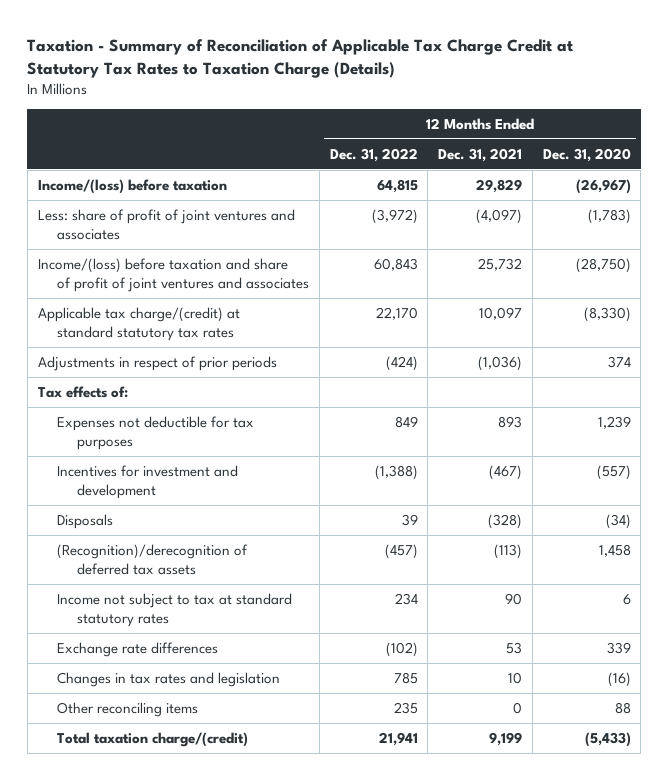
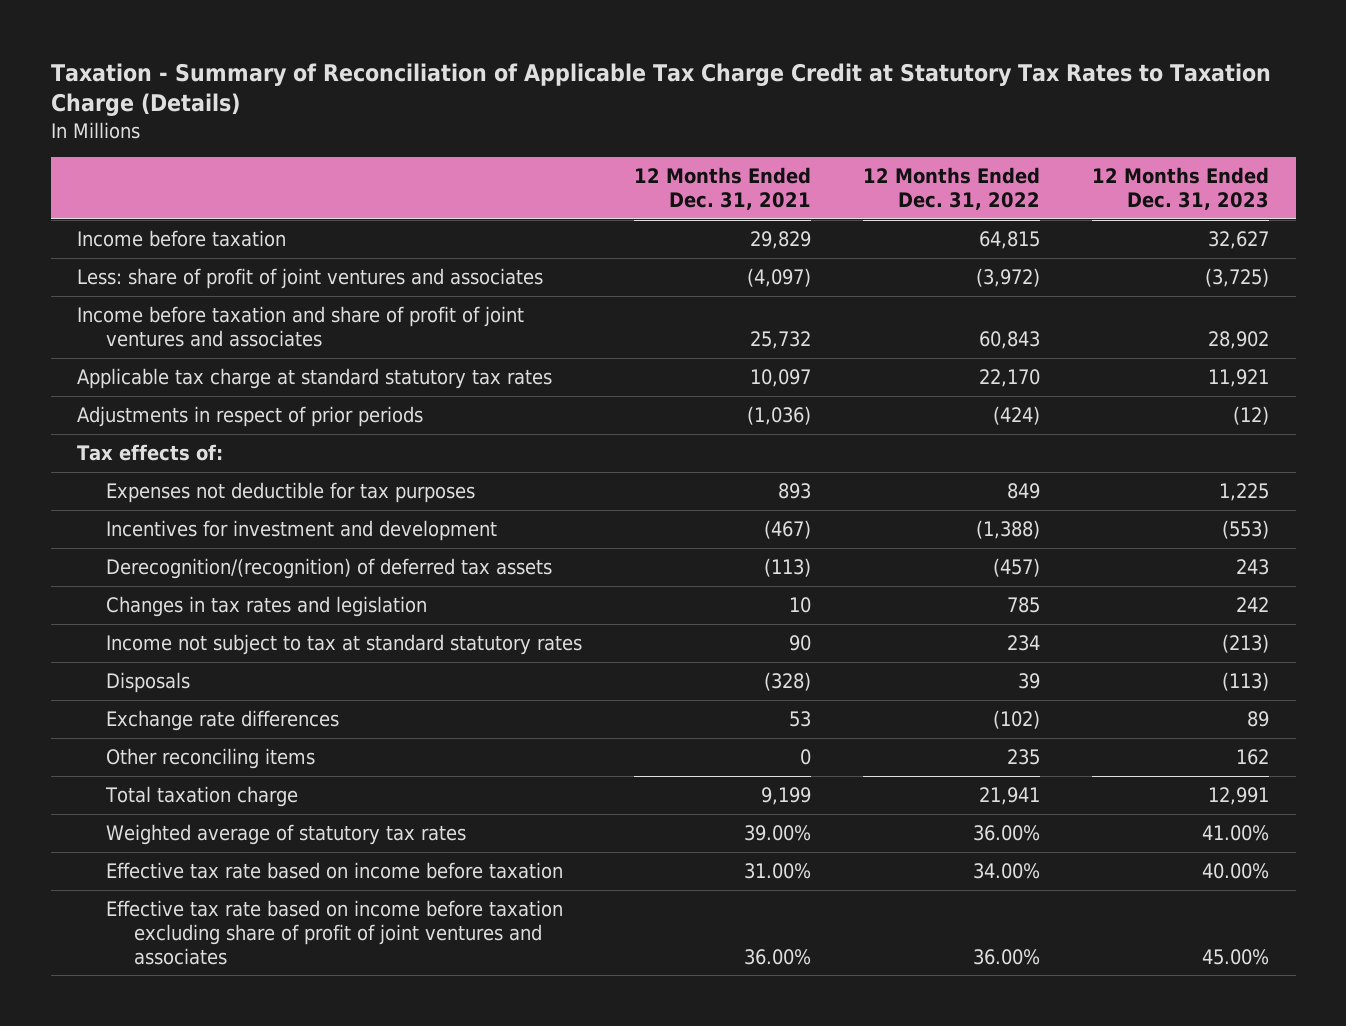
[542,147,631,162] Dec. 31, 2020 -> none
none -> [1092,167,1270,211] 12 Months Ended Dec. 31, 2023
[37,178,227,194] Income/(loss) before taxation -> [76,230,286,248] Income before taxation
[37,257,310,293] Income/(loss) before taxation and share of profit of joint ventures and associates -> [76,306,524,347] Income before taxation and share of profit of joint ventures and associates
[37,306,240,342] Applicable tax charge/(credit) at standard statutory tax rates -> [76,368,552,390] Applicable tax charge at standard statutory tax rates
[57,543,249,576] (Recognition)/derecognition of deferred tax assets -> [105,558,552,580] Derecognition/(recognition) of deferred tax assets
[57,671,281,687] Changes in tax rates and legislation -> [105,596,427,618] Changes in tax rates and legislation
[57,513,114,529] Disposals -> [105,672,190,694] Disposals
[57,731,249,747] Total taxation charge/(credit) -> [104,786,298,808] Total taxation charge
none -> [105,824,466,846] Weighted average of statutory tax rates
none -> [105,862,563,880] Effective tax rate based on income before taxation
none -> [105,900,563,965] Effective tax rate based on income before taxation excluding share of profit of joint ventures and associates

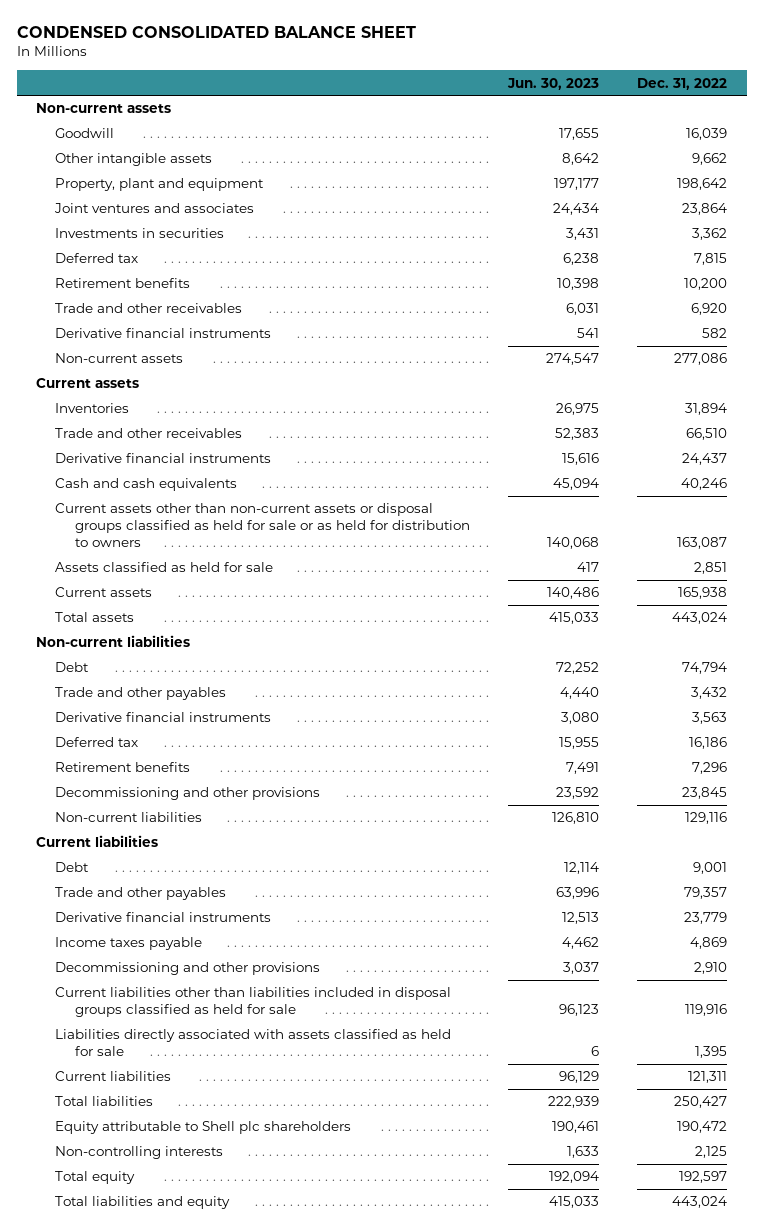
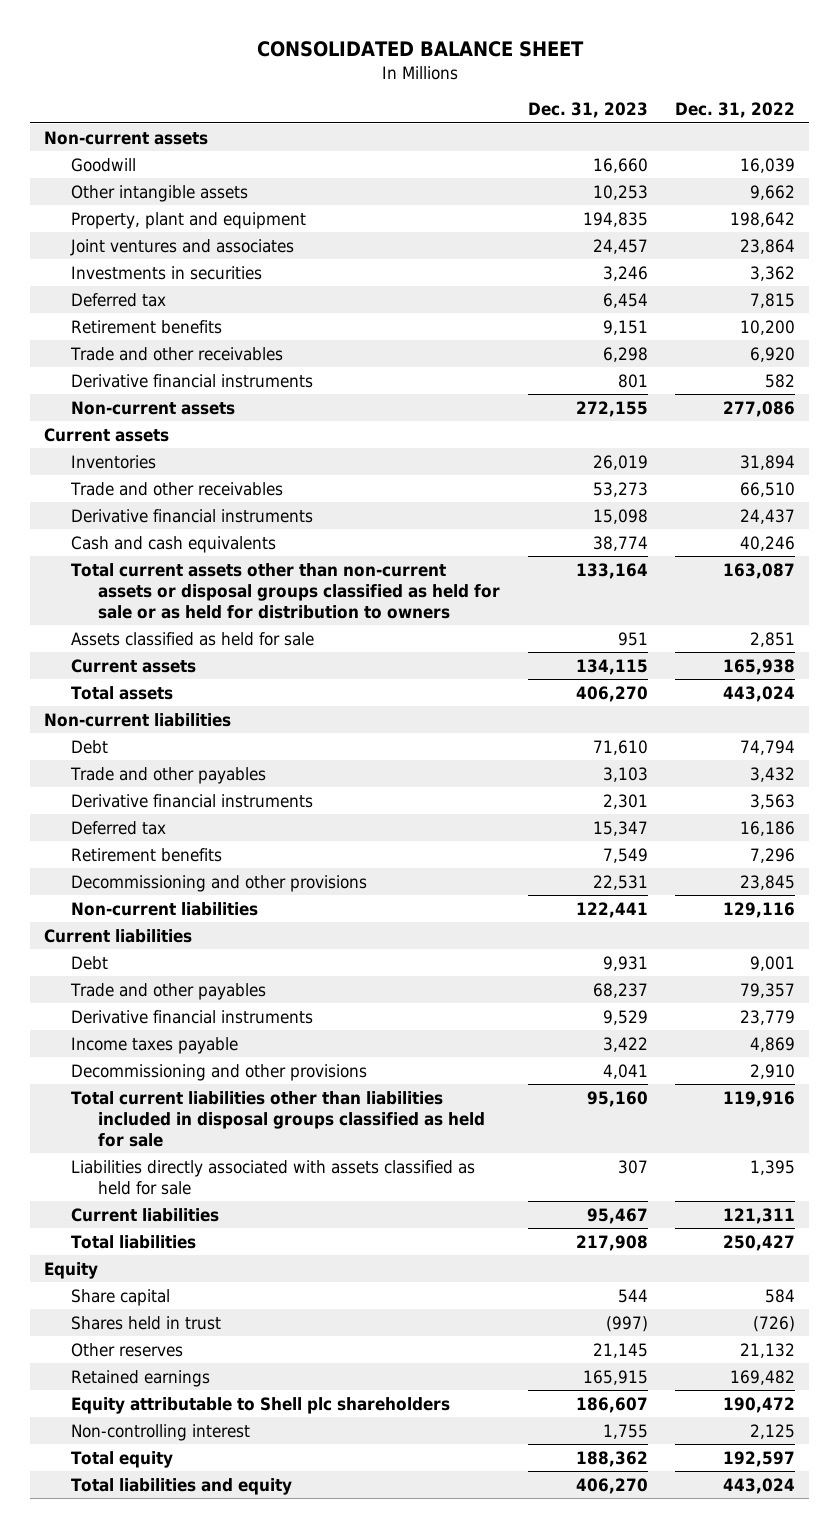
[16,25,416,38] CONDENSED CONSOLIDATED BALANCE SHEET -> [256,41,584,58] CONSOLIDATED BALANCE SHEET
[507,77,600,90] Jun. 30, 2023 -> none
none -> [527,102,648,119] Dec. 31, 2023
[55,503,470,548] Current assets other than non-current assets or disposal groups classified as held for sale or as held for distribution to owners -> [70,562,500,619] Total current assets other than non-current assets or disposal groups classified as held for sale or as held for distribution to owners
[55,987,452,1018] Current liabilities other than liabilities included in disposal groups classified as held for sale -> [70,1090,485,1147] Total current liabilities other than liabilities included in disposal groups classified as held for sale
none -> [44,1261,99,1279] Equity
none -> [70,1288,170,1306] Share capital
none -> [70,1315,221,1330] Shares held in trust
none -> [70,1342,183,1357] Other reserves
none -> [70,1369,210,1387] Retained earnings
[55,1146,224,1160] Non-controlling interests -> [70,1423,250,1441] Non-controlling interest

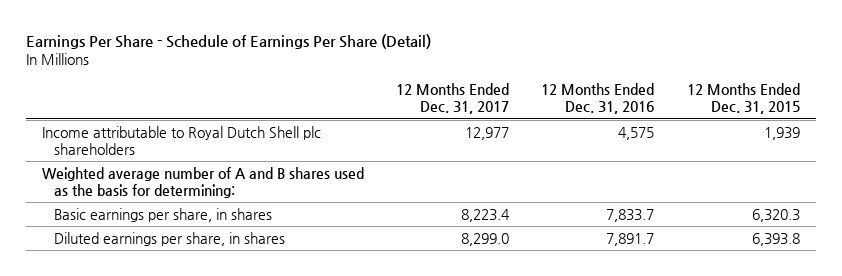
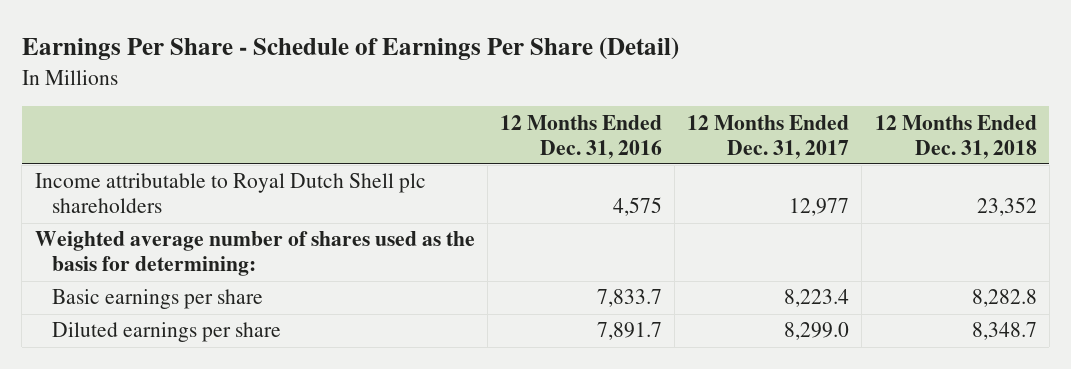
[686,83,800,115] 12 Months Ended Dec. 31, 2015 -> none
none -> [874,114,1037,159] 12 Months Ended Dec. 31, 2018
[41,166,364,198] Weighted average number of A and B shares used as the basis for determining: -> [34,231,475,277] Weighted average number of shares used as the basis for determining:
[53,207,272,222] Basic earnings per share, in shares -> [52,289,264,310] Basic earnings per share
[53,231,285,246] Diluted earnings per share, in shares -> [52,322,282,343] Diluted earnings per share

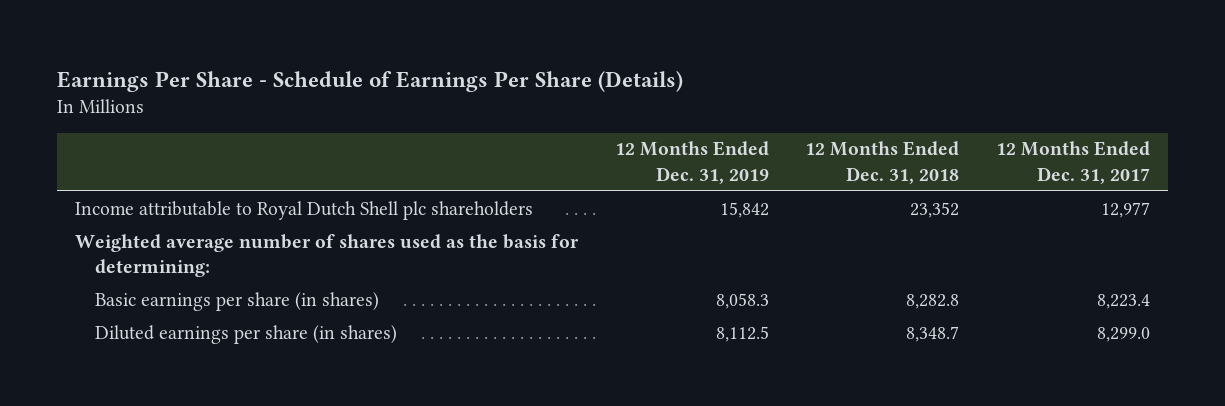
[21,37,679,61] Earnings Per Share - Schedule of Earnings Per Share (Detail) -> [56,70,683,92] Earnings Per Share - Schedule of Earnings Per Share (Details)
[499,114,662,159] 12 Months Ended Dec. 31, 2016 -> none
none -> [614,141,769,184] 12 Months Ended Dec. 31, 2019
[52,289,264,310] Basic earnings per share -> [95,291,380,311] Basic earnings per share (in shares)
[52,322,282,343] Diluted earnings per share -> [95,324,398,344] Diluted earnings per share (in shares)

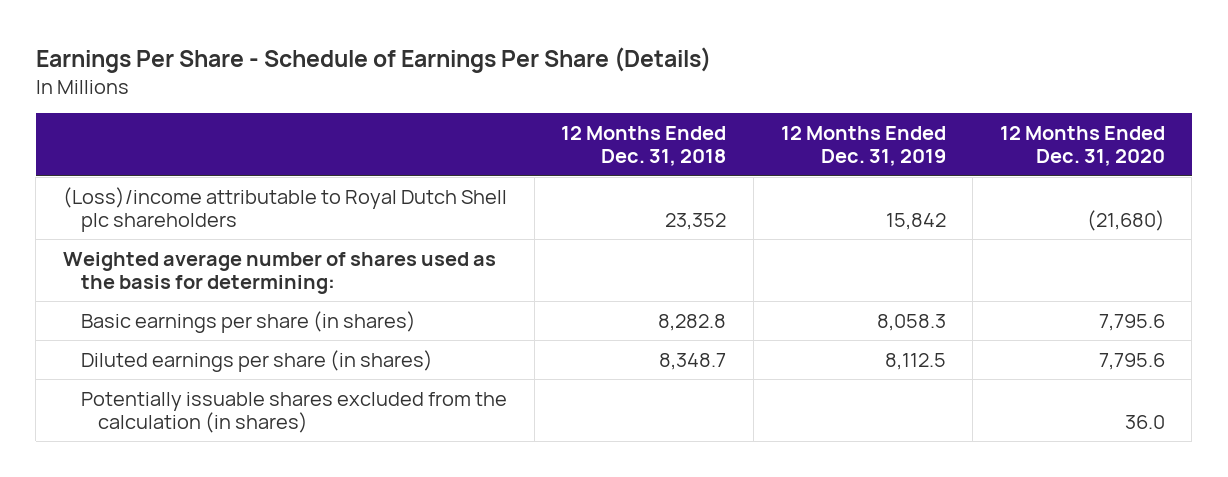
[996,141,1151,184] 12 Months Ended Dec. 31, 2017 -> none
none -> [999,126,1165,167] 12 Months Ended Dec. 31, 2020
[74,200,533,220] Income attributable to Royal Dutch Shell plc shareholders -> [63,186,508,233] (Loss)/income attributable to Royal Dutch Shell plc shareholders
none -> [80,391,507,434] Potentially issuable shares excluded from the calculation (in shares)

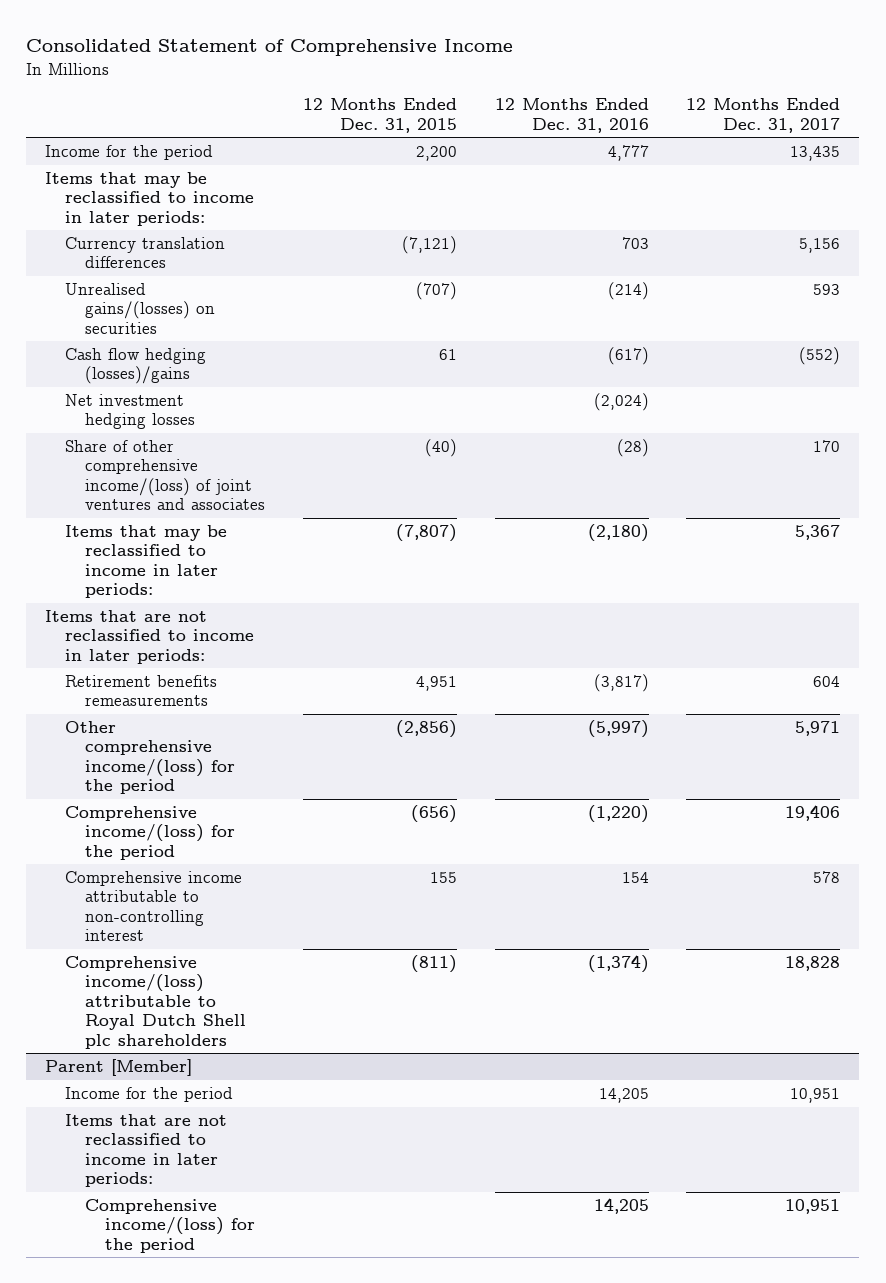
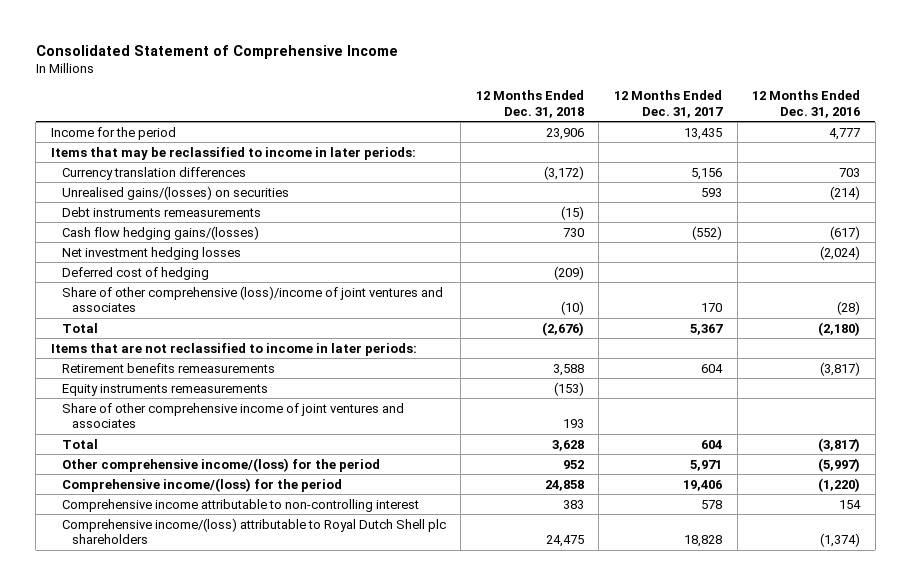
[302,98,457,133] 12 Months Ended Dec. 31, 2015 -> none
none -> [475,90,584,118] 12 Months Ended Dec. 31, 2018
none -> [61,206,261,217] Debt instruments remeasurements
[65,347,207,385] Cash flow hedging (losses)/gains -> [61,225,259,240] Cash flow hedging gains/(losses)
none -> [61,266,209,280] Deferred cost of hedging
[65,439,266,511] Share of other comprehensive income/(loss) of joint ventures and associates -> [61,285,443,313] Share of other comprehensive (loss)/income of joint ventures and associates
[65,524,228,599] Items that may be reclassified to income in later periods: -> [61,322,98,333] Total
none -> [61,383,268,396] Equity instruments remeasurements
none -> [61,402,404,429] Share of other comprehensive income of joint ventures and associates
none -> [61,438,98,449] Total
[45,1058,193,1076] Parent [Member] -> none
[65,1086,234,1102] Income for the period -> none
[65,1113,228,1188] Items that are not reclassified to income in later periods: -> none
[85,1198,256,1253] Comprehensive income/(loss) for the period -> none

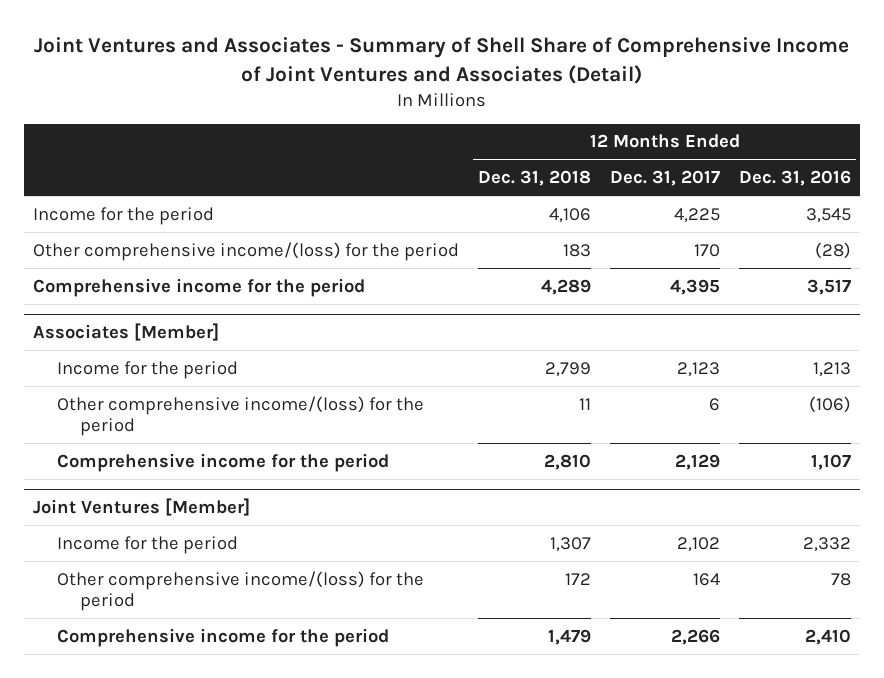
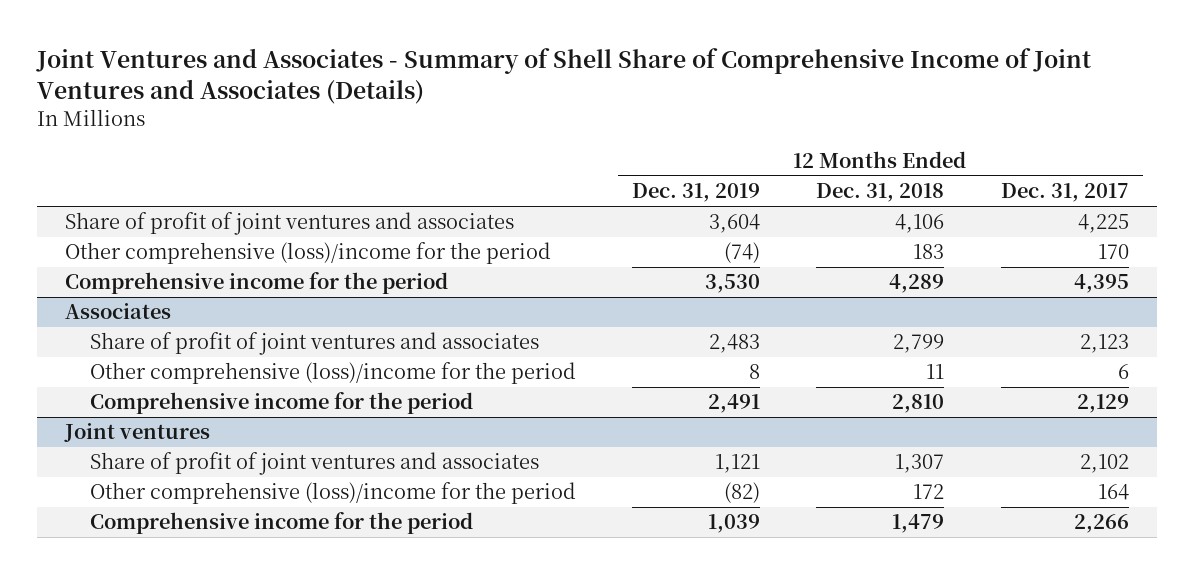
[34,37,850,84] Joint Ventures and Associates - Summary of Shell Share of Comprehensive Income of Joint Ventures and Associates (Detail) -> [35,47,1091,104] Joint Ventures and Associates - Summary of Shell Share of Comprehensive Income of Joint Ventures and Associates (Details)
[738,170,851,187] Dec. 31, 2016 -> none
none -> [632,183,761,203] Dec. 31, 2019
[33,206,215,225] Income for the period -> [65,212,515,236] Share of profit of joint ventures and associates
[33,241,460,261] Other comprehensive income/(loss) for the period -> [65,242,552,265] Other comprehensive (loss)/income for the period
[33,323,220,342] Associates [Member] -> [65,303,172,320] Associates
[56,360,238,379] Income for the period -> [89,332,539,356] Share of profit of joint ventures and associates
[56,395,424,436] Other comprehensive income/(loss) for the period -> [89,362,576,385] Other comprehensive (loss)/income for the period
[33,498,251,517] Joint Ventures [Member] -> [64,423,211,443] Joint ventures
[56,535,238,554] Income for the period -> [89,452,539,476] Share of profit of joint ventures and associates
[56,570,424,611] Other comprehensive income/(loss) for the period -> [89,482,576,505] Other comprehensive (loss)/income for the period

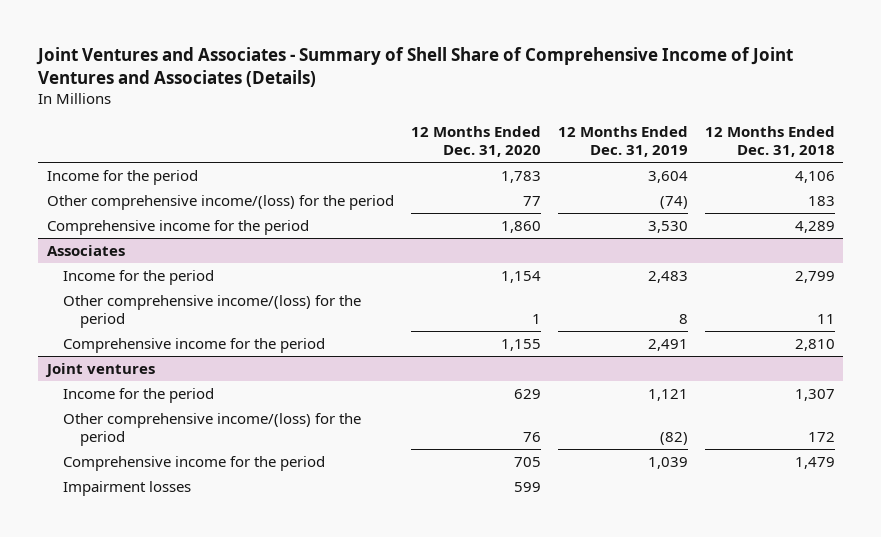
[1000,183,1129,203] Dec. 31, 2017 -> none
none -> [410,125,541,158] 12 Months Ended Dec. 31, 2020
[65,212,515,236] Share of profit of joint ventures and associates -> [46,169,198,185] Income for the period
[65,242,552,265] Other comprehensive (loss)/income for the period -> [46,194,394,210] Other comprehensive income/(loss) for the period
[89,332,539,356] Share of profit of joint ventures and associates -> [63,269,215,285] Income for the period
[89,362,576,385] Other comprehensive (loss)/income for the period -> [63,294,362,329] Other comprehensive income/(loss) for the period
[89,452,539,476] Share of profit of joint ventures and associates -> [63,387,215,403] Income for the period
[89,482,576,505] Other comprehensive (loss)/income for the period -> [63,412,362,447] Other comprehensive income/(loss) for the period
none -> [63,480,192,496] Impairment losses

